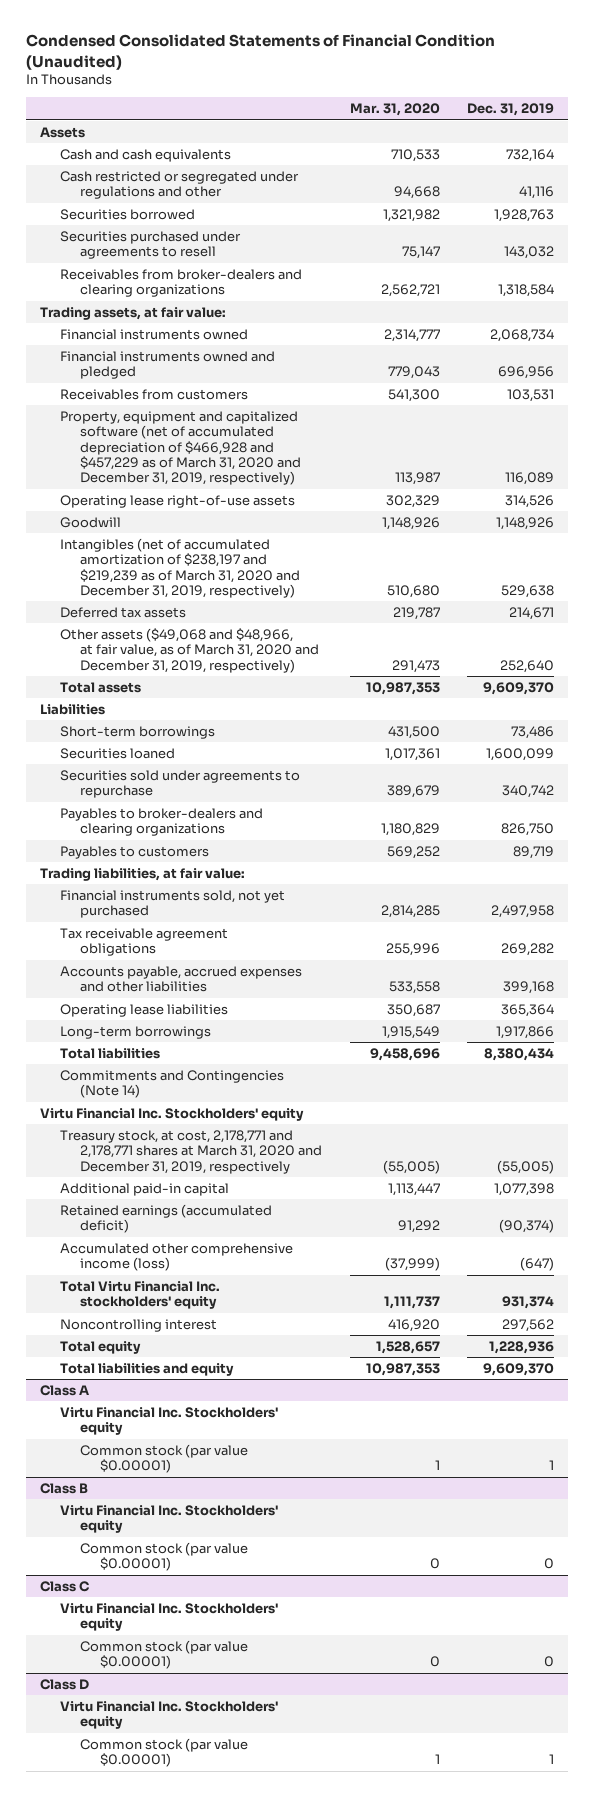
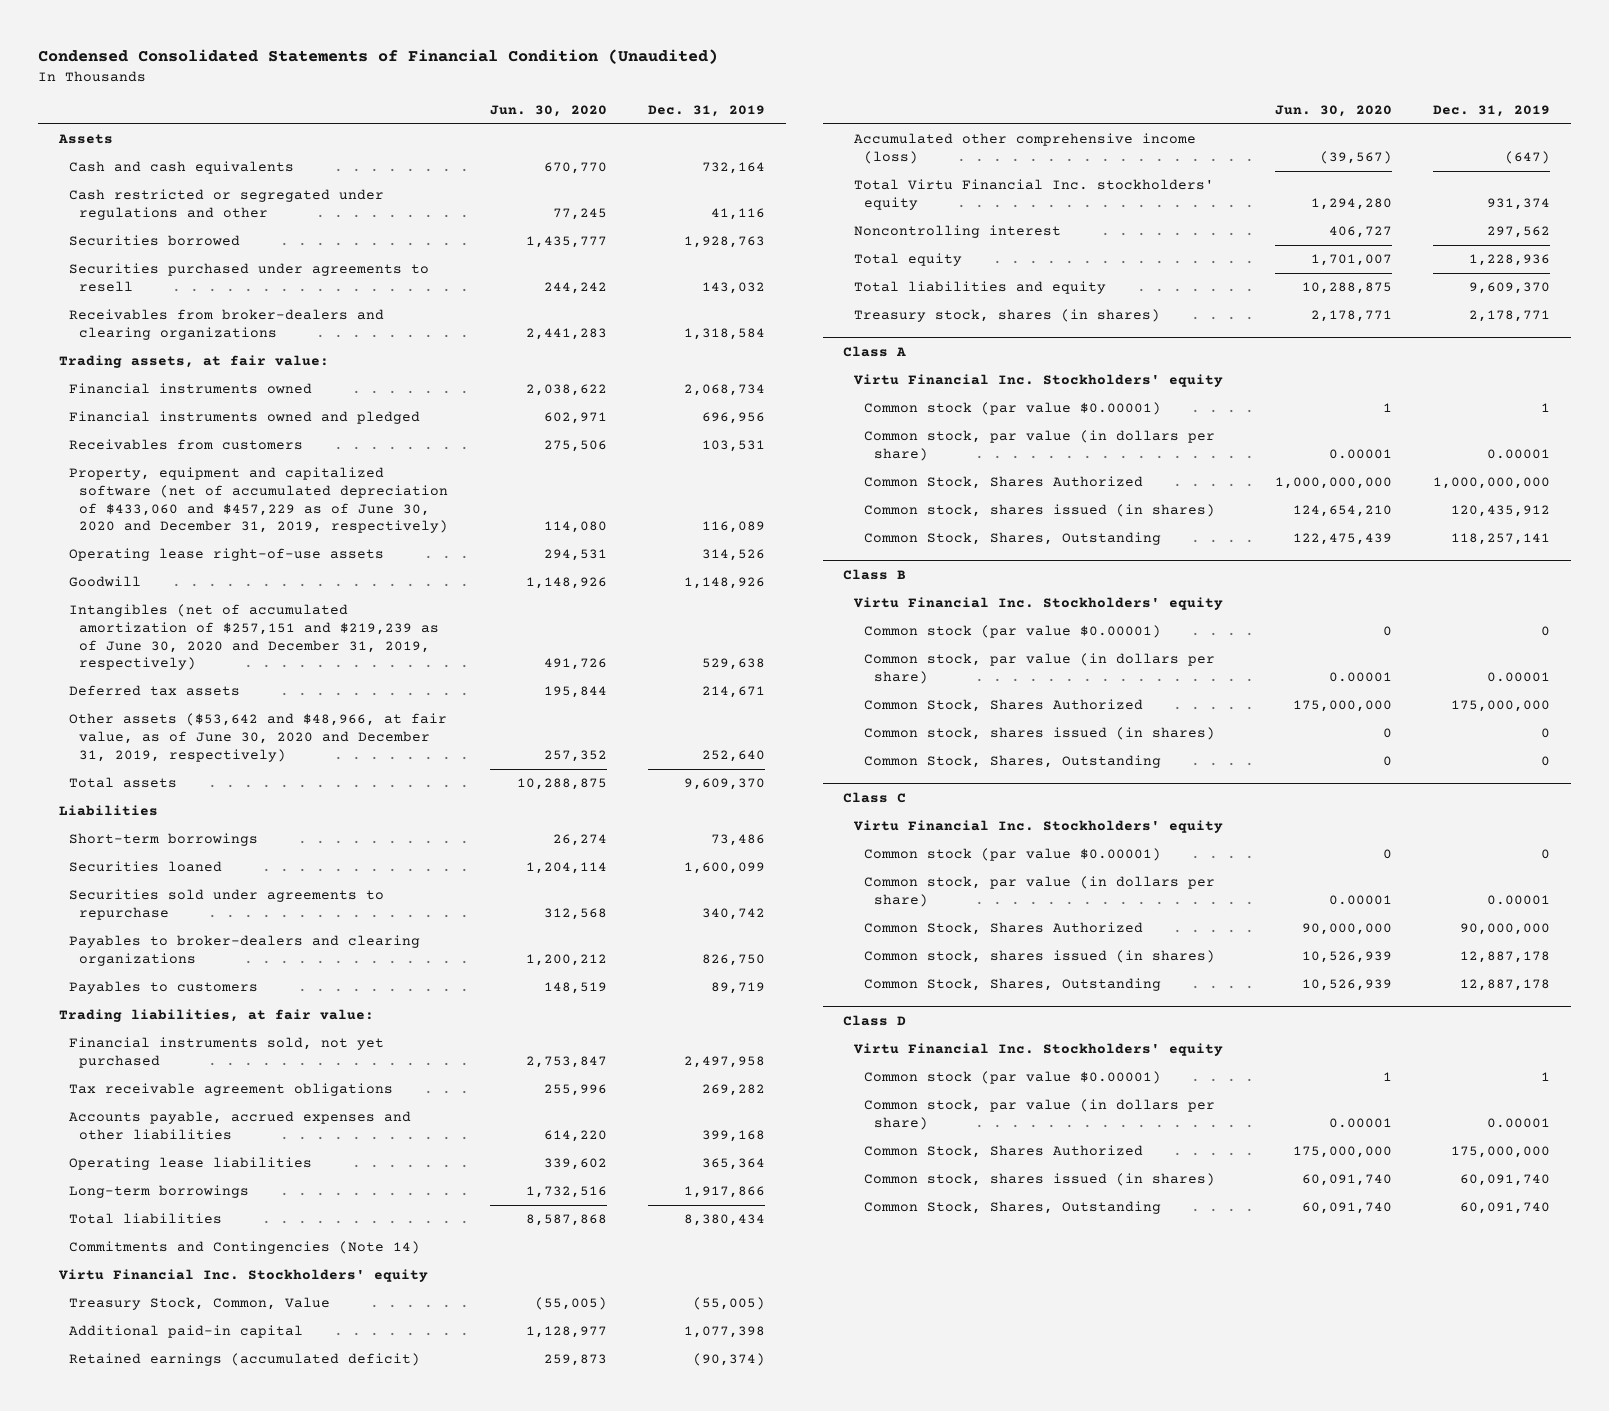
[349,103,440,117] Mar. 31, 2020 -> none
none -> [489,104,607,117] Jun. 30, 2020
[59,410,301,486] Property, equipment and capitalized software (net of accumulated depreciation of $466,928 and $457,229 as of March 31, 2020 and December 31, 2019, respectively) -> [69,467,449,534] Property, equipment and capitalized software (net of accumulated depreciation of $433,060 and $457,229 as of June 30, 2020 and December 31, 2019, respectively)
[59,537,300,598] Intangibles (net of accumulated amortization of $238,197 and $219,239 as of March 31, 2020 and December 31, 2019, respectively) -> [69,604,440,671] Intangibles (net of accumulated amortization of $257,151 and $219,239 as of June 30, 2020 and December 31, 2019, respectively)
[59,627,319,673] Other assets ($49,068 and $48,966, at fair value, as of March 31, 2020 and December 31, 2019, respectively) -> [69,713,448,762] Other assets ($53,642 and $48,966, at fair value, as of June 30, 2020 and December 31, 2019, respectively)
[59,1129,322,1174] Treasury stock, at cost, 2,178,771 and 2,178,771 shares at March 31, 2020 and December 31, 2019, respectively -> [69,1297,331,1311] Treasury Stock, Common, Value
none -> [853,309,1160,323] Treasury stock, shares (in shares)
none -> [864,430,1216,462] Common stock, par value (in dollars per share)
none -> [864,476,1144,490] Common Stock, Shares Authorized
none -> [864,504,1216,518] Common stock, shares issued (in shares)
none -> [864,532,1162,546] Common Stock, Shares, Outstanding
none -> [864,653,1216,685] Common stock, par value (in dollars per share)
none -> [864,699,1144,713] Common Stock, Shares Authorized
none -> [864,727,1216,741] Common stock, shares issued (in shares)
none -> [864,755,1162,769] Common Stock, Shares, Outstanding
none -> [864,876,1216,908] Common stock, par value (in dollars per share)
none -> [864,922,1144,936] Common Stock, Shares Authorized
none -> [864,950,1216,964] Common stock, shares issued (in shares)
none -> [864,978,1162,992] Common Stock, Shares, Outstanding
none -> [864,1099,1216,1131] Common stock, par value (in dollars per share)
none -> [864,1145,1144,1159] Common Stock, Shares Authorized
none -> [864,1173,1216,1187] Common stock, shares issued (in shares)
none -> [864,1201,1162,1215] Common Stock, Shares, Outstanding

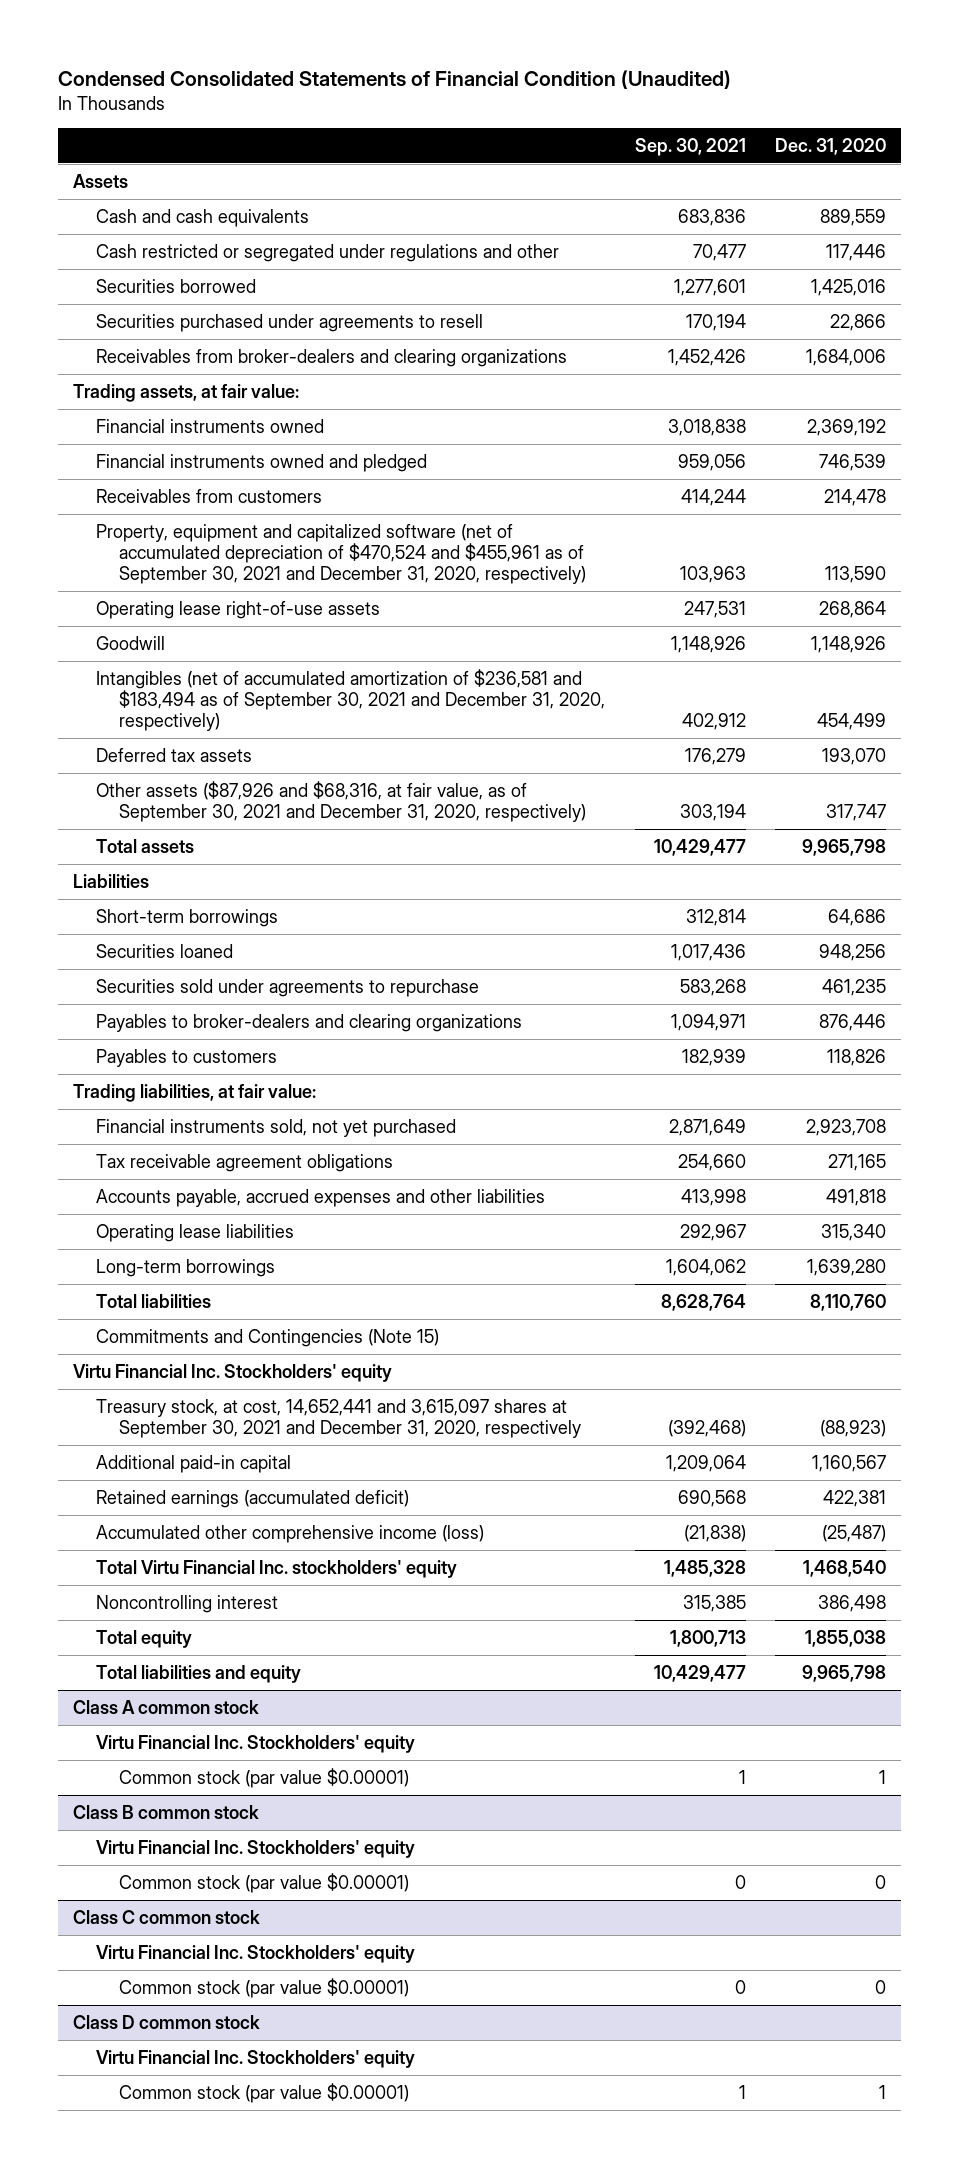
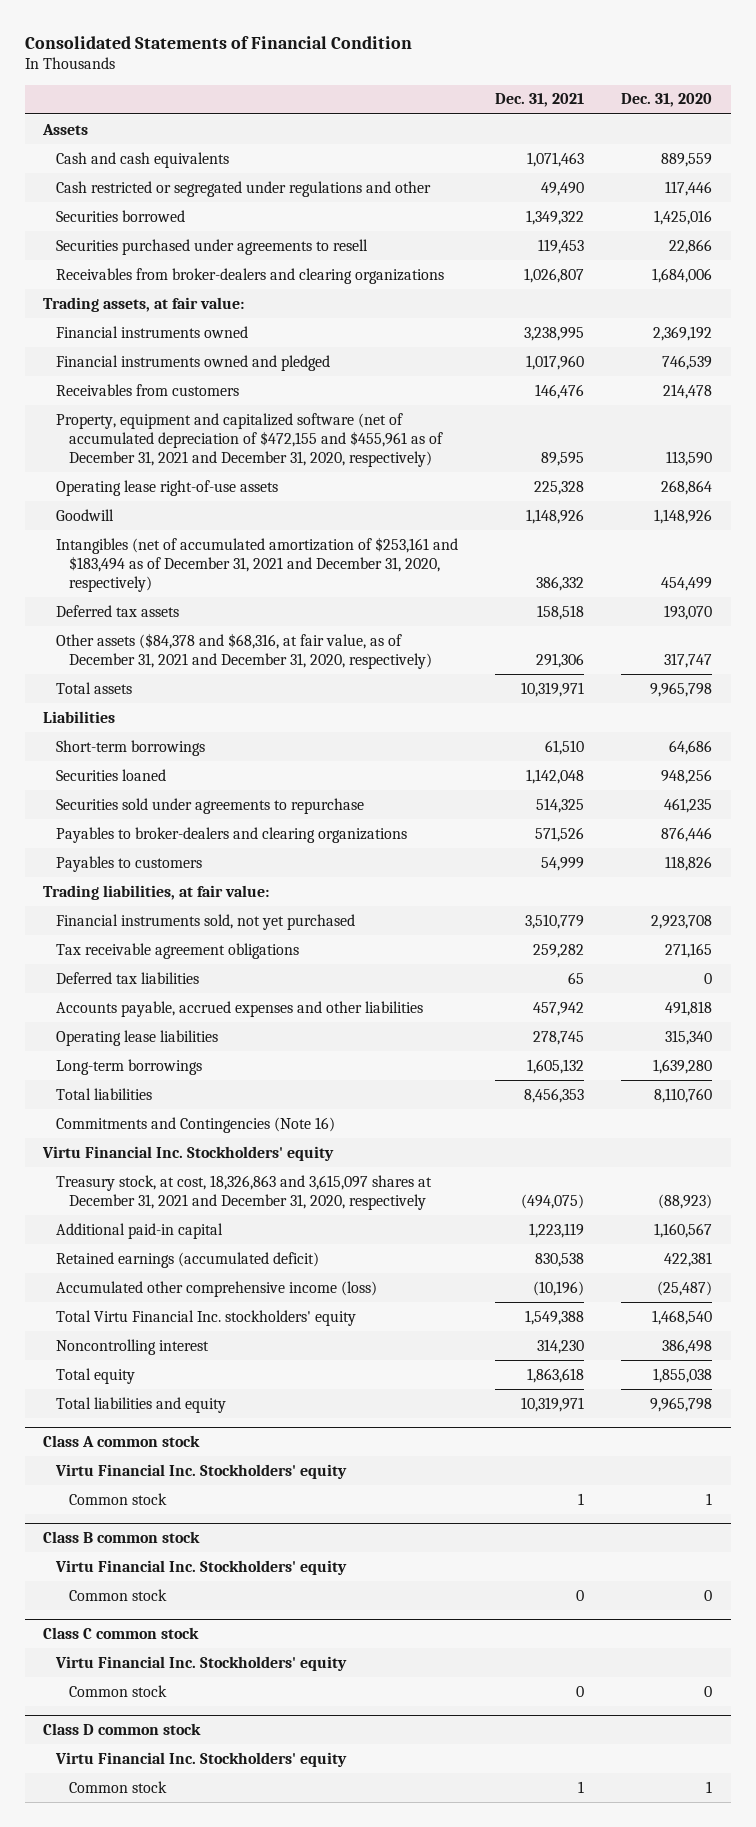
[58,70,732,90] Condensed Consolidated Statements of Financial Condition (Unaudited) -> [24,35,412,49] Consolidated Statements of Financial Condition
[634,137,746,156] Sep. 30, 2021 -> none
none -> [495,93,585,108] Dec. 31, 2021
[96,523,587,584] Property, equipment and capitalized software (net of accumulated depreciation of $470,524 and $455,961 as of September 30, 2021 and December 31, 2020, respectively) -> [55,412,443,468] Property, equipment and capitalized software (net of accumulated depreciation of $472,155 and $455,961 as of December 31, 2021 and December 31, 2020, respectively)
[96,668,606,731] Intangibles (net of accumulated amortization of $236,581 and $183,494 as of September 30, 2021 and December 31, 2020, respectively) -> [55,536,458,593] Intangibles (net of accumulated amortization of $253,161 and $183,494 as of December 31, 2021 and December 31, 2020, respectively)
[96,780,587,822] Other assets ($87,926 and $68,316, at fair value, as of September 30, 2021 and December 31, 2020, respectively) -> [55,632,432,669] Other assets ($84,378 and $68,316, at fair value, as of December 31, 2021 and December 31, 2020, respectively)
none -> [55,971,199,984] Deferred tax liabilities
[96,1328,440,1347] Commitments and Contingencies (Note 15) -> [55,1116,335,1133] Commitments and Contingencies (Note 16)
[96,1398,582,1438] Treasury stock, at cost, 14,652,441 and 3,615,097 shares at September 30, 2021 and December 31, 2020, respectively -> [55,1174,432,1210] Treasury stock, at cost, 18,326,863 and 3,615,097 shares at December 31, 2021 and December 31, 2020, respectively
[119,1767,410,1788] Common stock (par value $0.00001) -> [68,1492,167,1505] Common stock
[119,1872,410,1893] Common stock (par value $0.00001) -> [68,1588,167,1601] Common stock
[119,1977,410,1998] Common stock (par value $0.00001) -> [68,1684,167,1697] Common stock
[119,2082,410,2103] Common stock (par value $0.00001) -> [68,1780,167,1793] Common stock

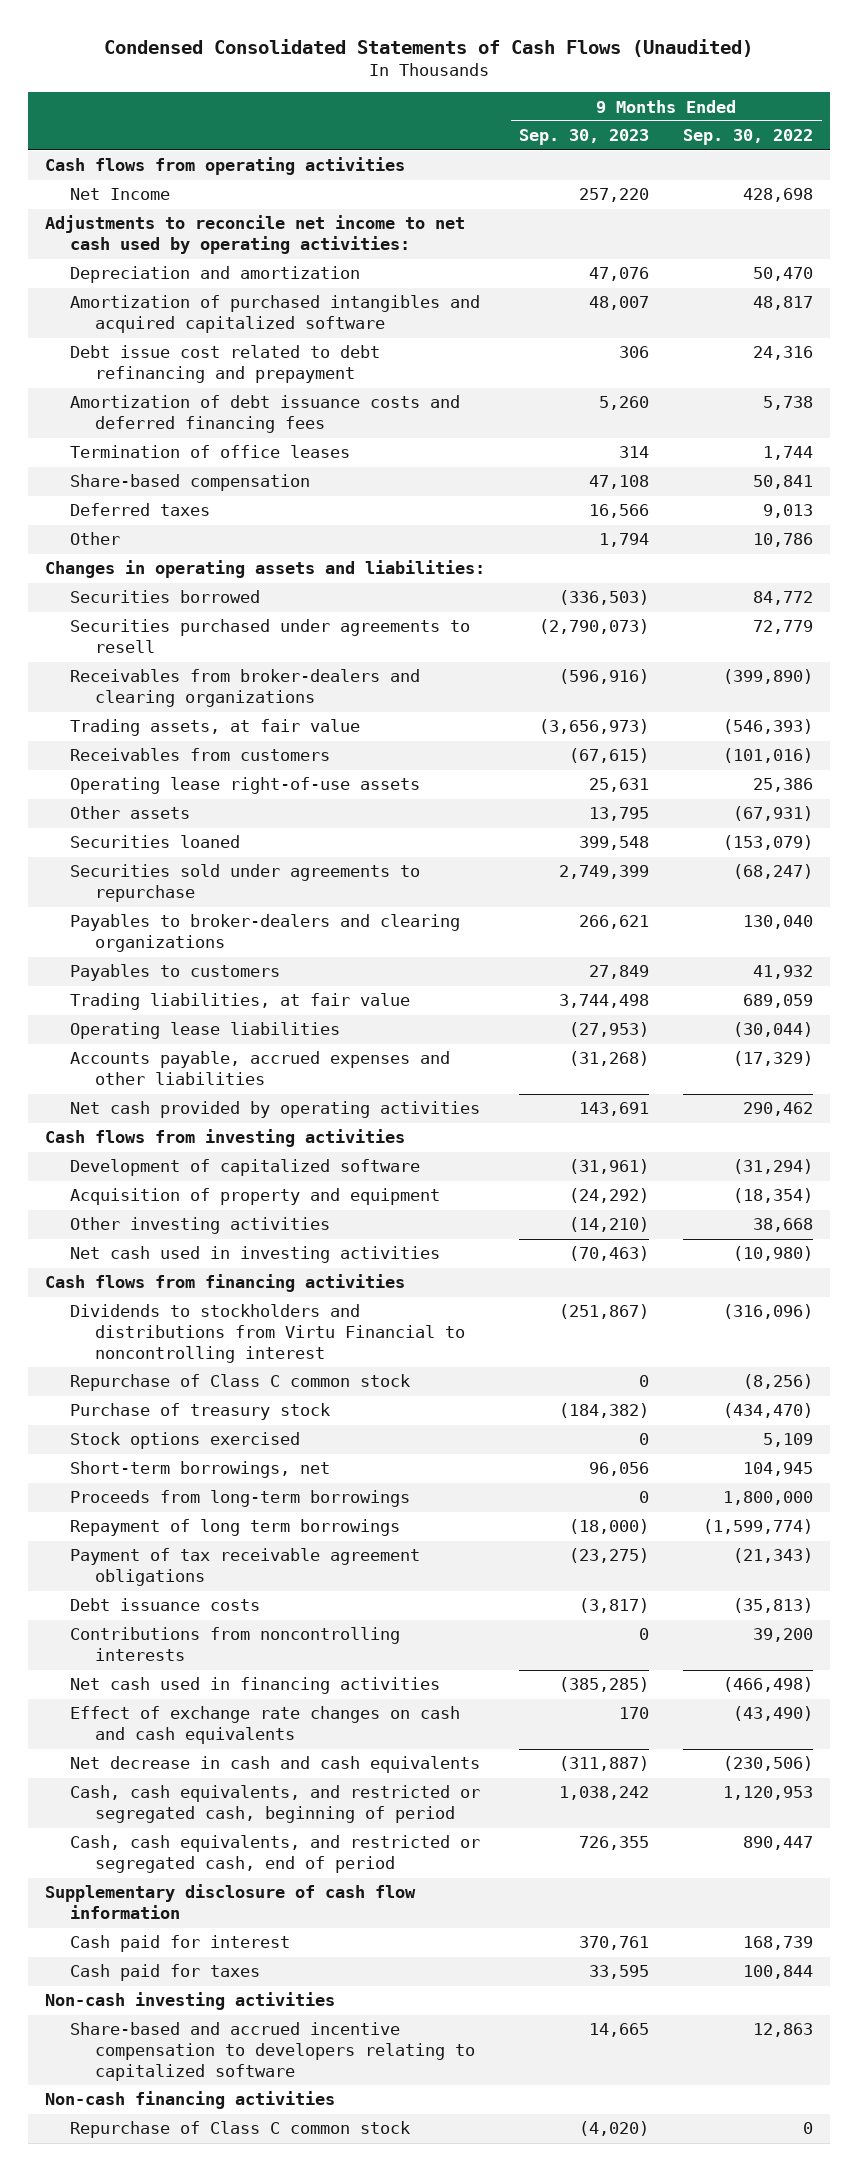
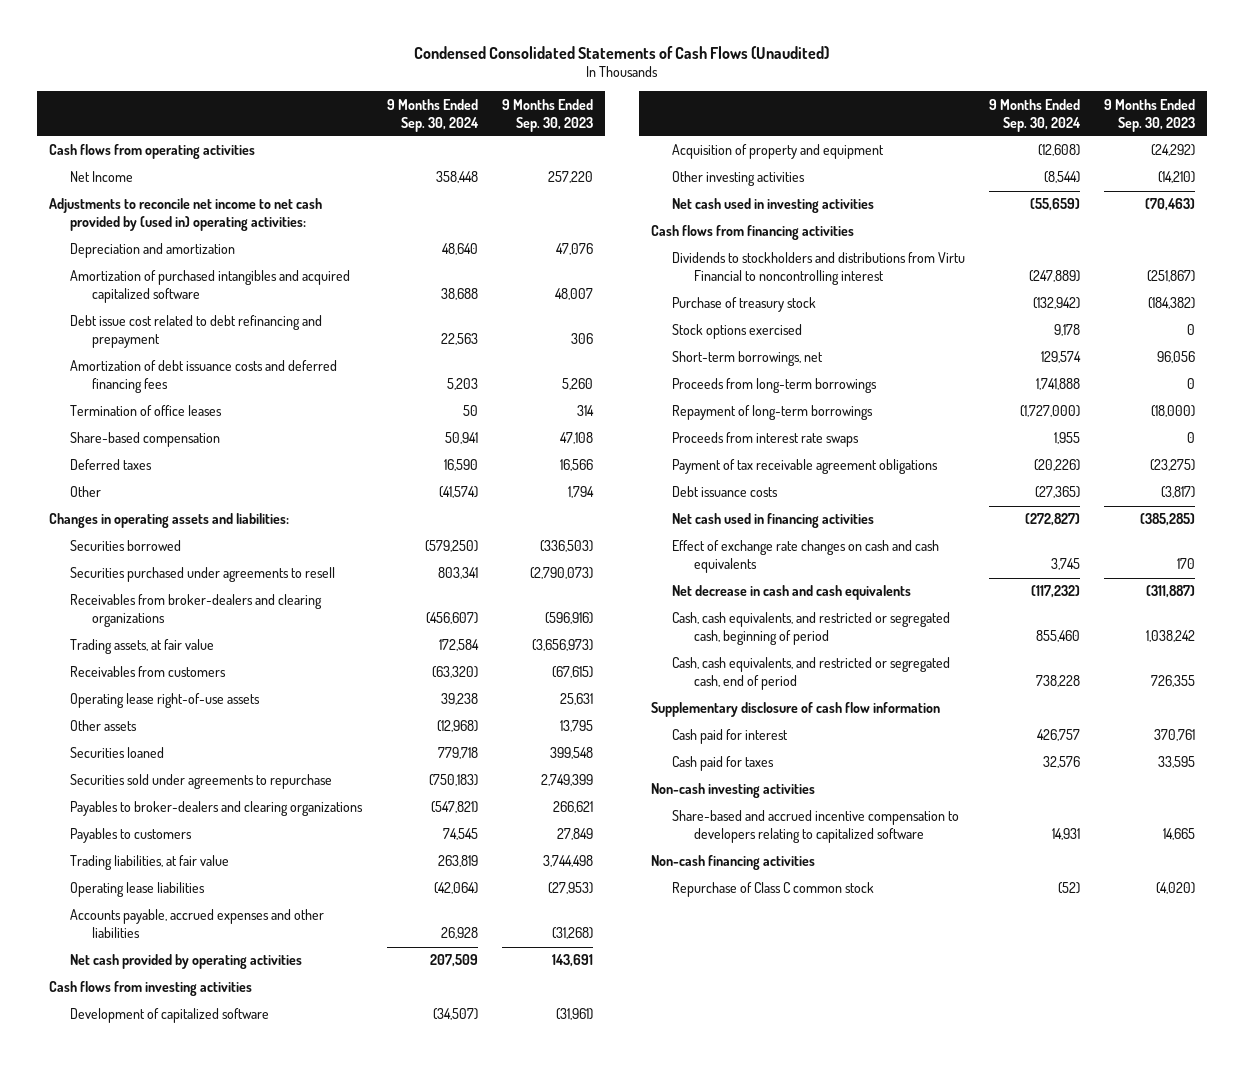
[683,129,814,146] Sep. 30, 2022 -> none
none -> [387,98,480,132] 9 Months Ended Sep. 30, 2024
[45,215,466,255] Adjustments to reconcile net income to net cash used by operating activities: -> [49,198,323,232] Adjustments to reconcile net income to net cash provided by (used in) operating activities:
[70,1374,411,1392] Repurchase of Class C common stock -> none
[70,1519,401,1537] Repayment of long term borrowings -> [672,405,874,421] Repayment of long-term borrowings
none -> [672,432,860,448] Proceeds from interest rate swaps
[70,1627,401,1662] Contributions from noncontrolling interests -> none

